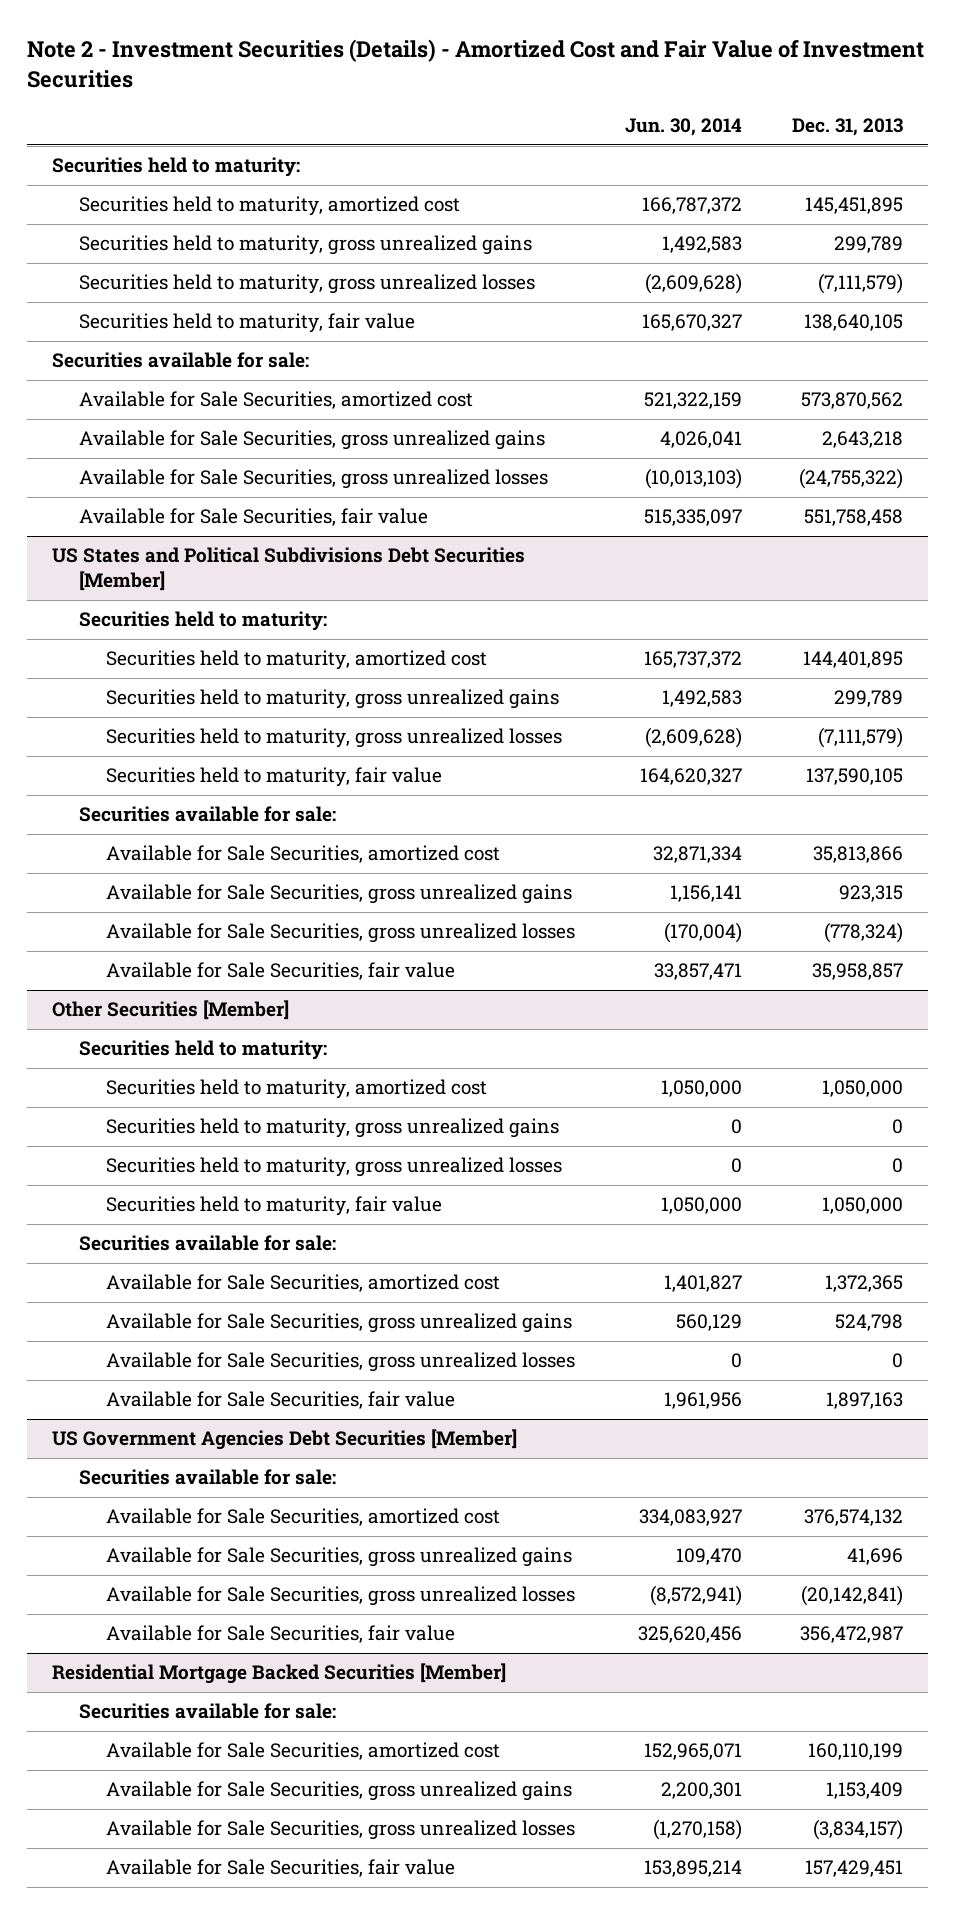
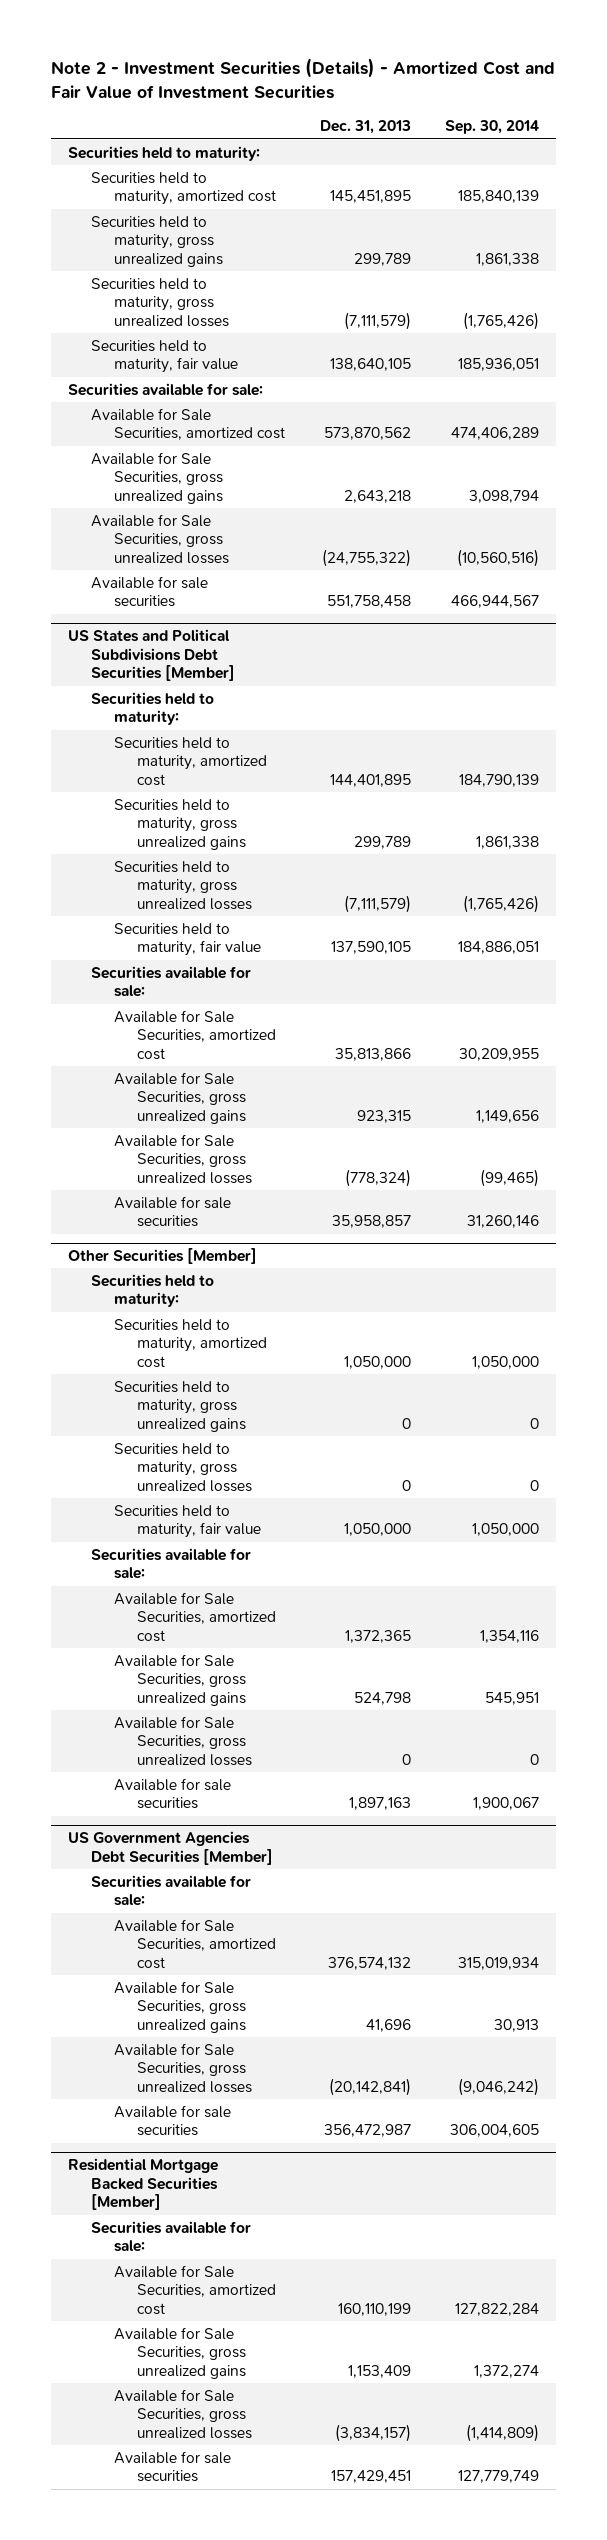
[625,118,743,137] Jun. 30, 2014 -> none
none -> [444,120,539,135] Sep. 30, 2014
[79,508,429,527] Available for Sale Securities, fair value -> [90,575,208,608] Available for sale securities
[106,962,456,981] Available for Sale Securities, fair value -> [114,1195,232,1228] Available for sale securities
[106,1391,456,1410] Available for Sale Securities, fair value -> [114,1777,232,1810] Available for sale securities
[106,1625,456,1644] Available for Sale Securities, fair value -> [114,2104,232,2137] Available for sale securities
[106,1859,456,1878] Available for Sale Securities, fair value -> [114,2450,232,2483] Available for sale securities

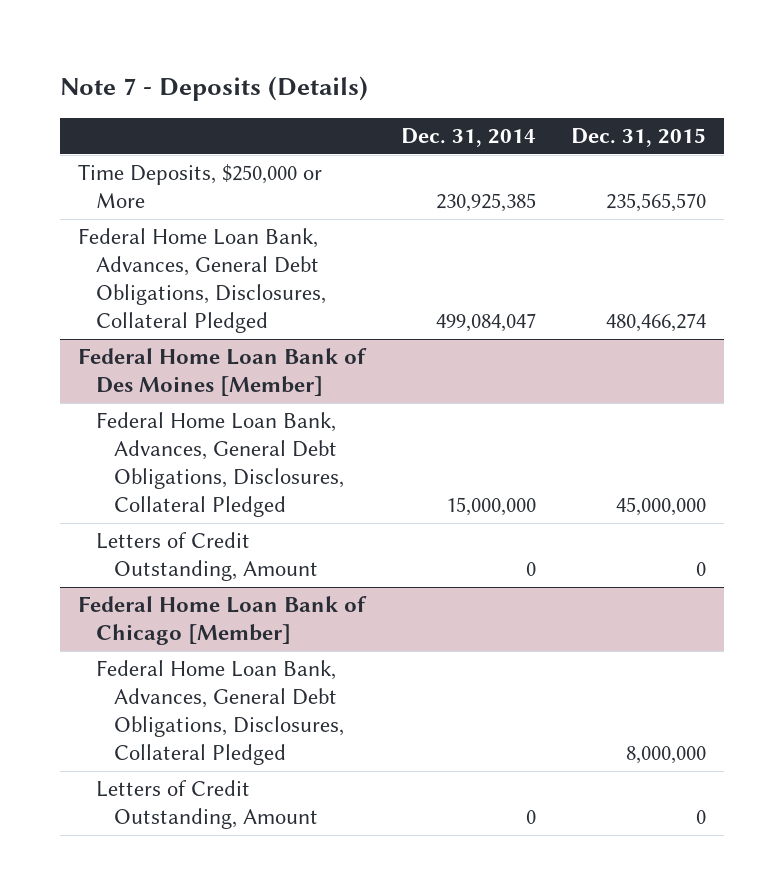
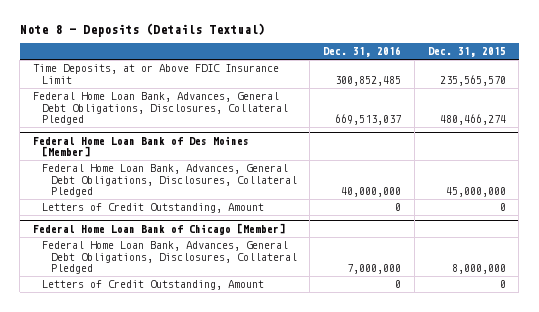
[59,75,368,101] Note 7 - Deposits (Details) -> [19,22,265,37] Note 8 - Deposits (Details Textual)
[400,128,536,148] Dec. 31, 2014 -> none
none -> [323,46,402,58] Dec. 31, 2016
[77,164,322,209] Time Deposits, $250,000 or More -> [33,64,280,84] Time Deposits, at or Above FDIC Insurance Limit

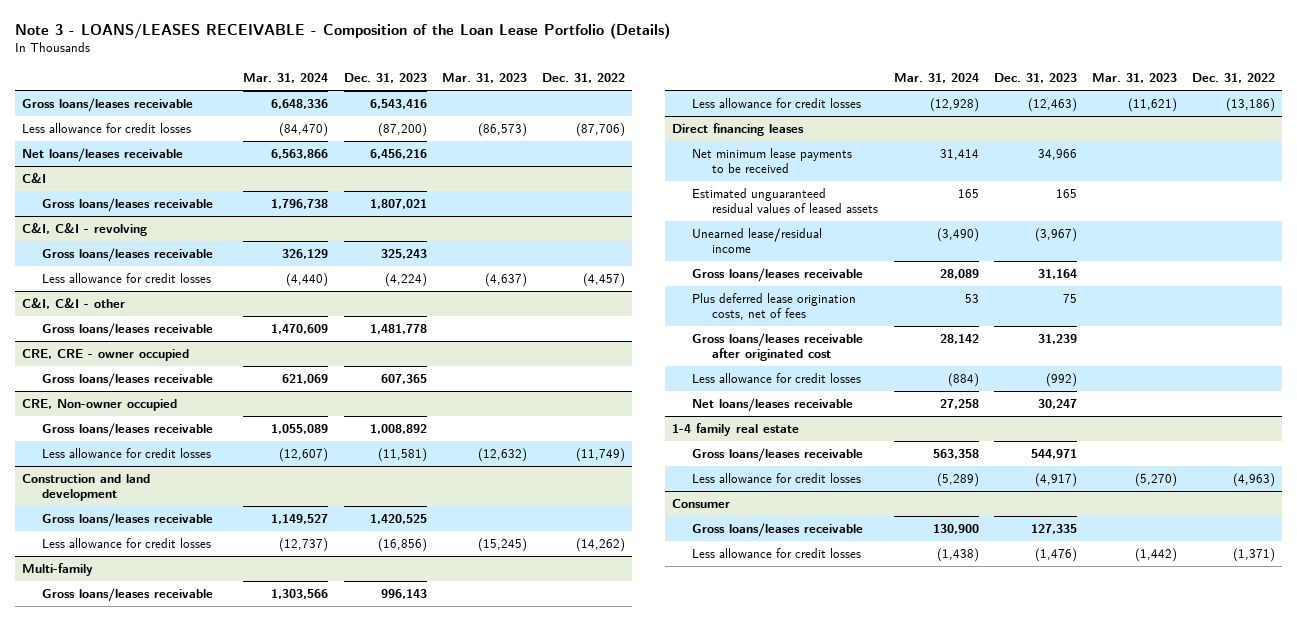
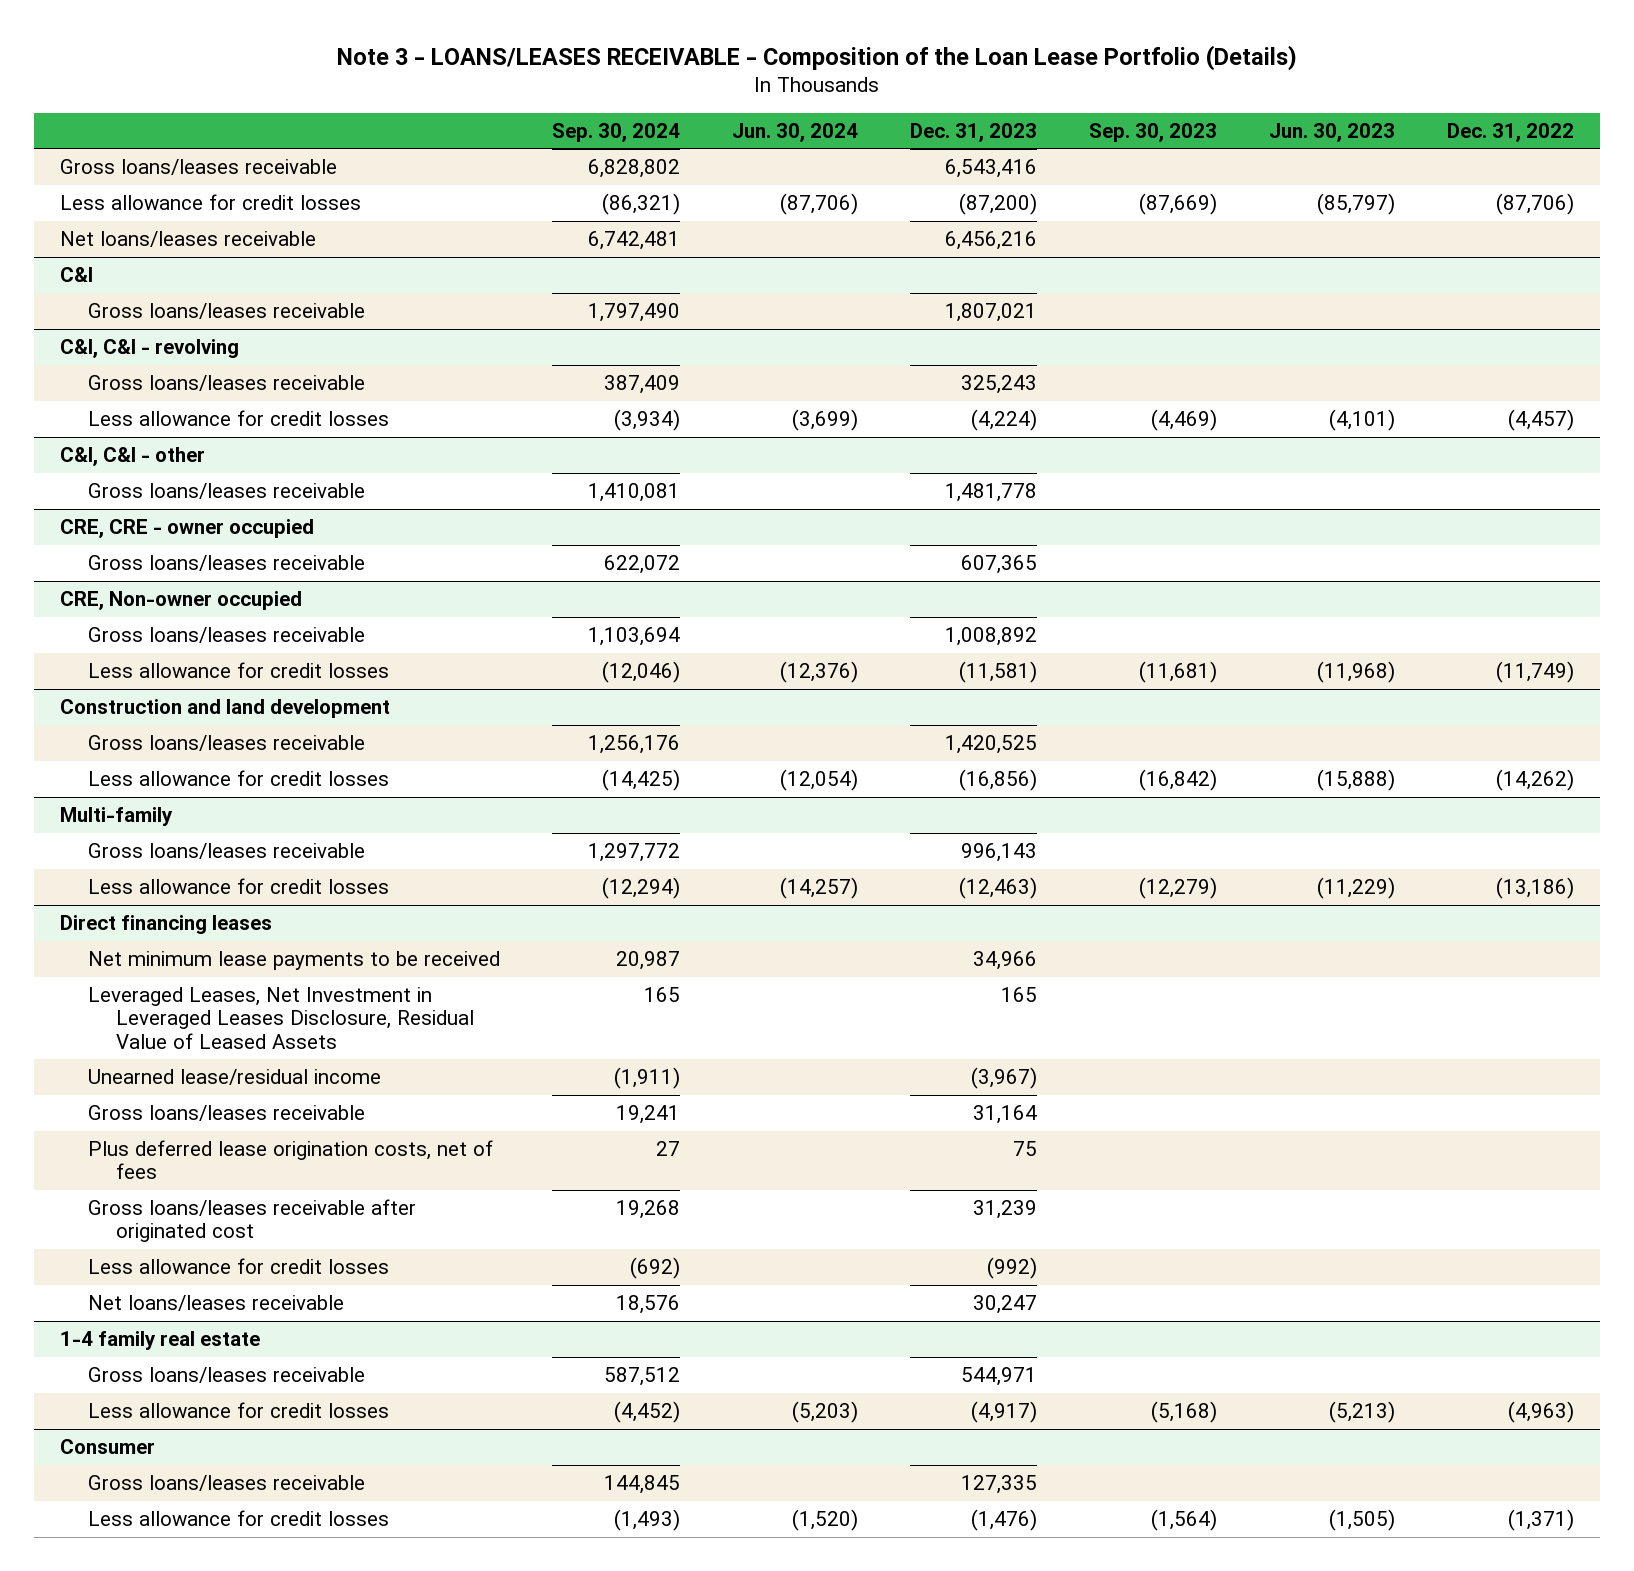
[243,73,329,84] Mar. 31, 2024 -> none
[441,73,527,84] Mar. 31, 2023 -> none
none -> [551,122,680,142] Sep. 30, 2024
none -> [731,122,858,142] Jun. 30, 2024
none -> [1089,122,1218,142] Sep. 30, 2023
none -> [1269,122,1396,142] Jun. 30, 2023
[692,188,879,214] Estimated unguaranteed residual values of leased assets -> [87,986,474,1049] Leveraged Leases, Net Investment in Leveraged Leases Disclosure, Residual Value of Leased Assets

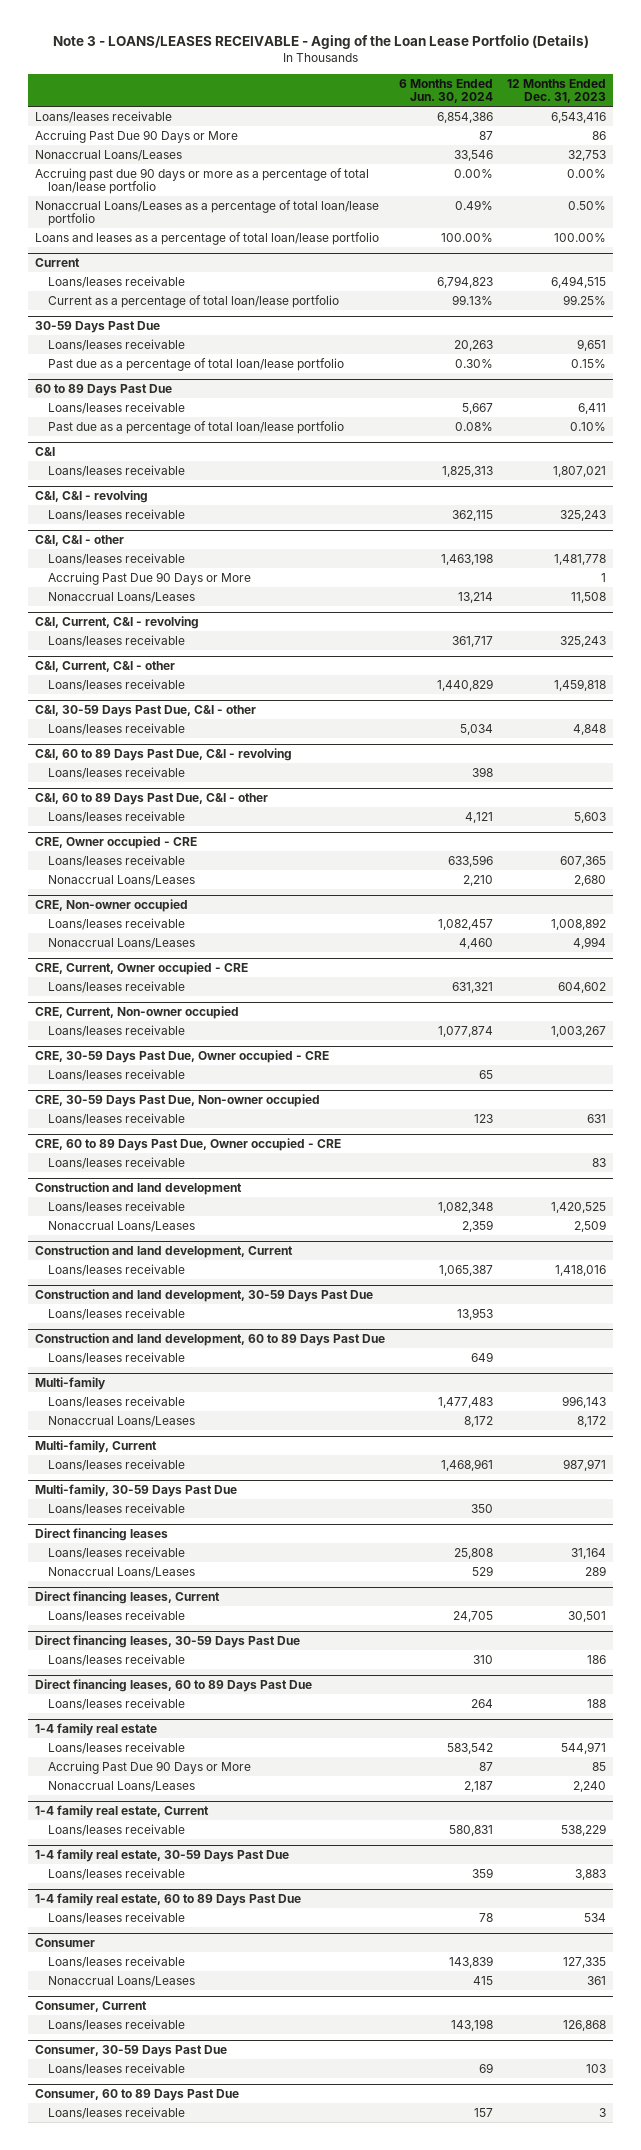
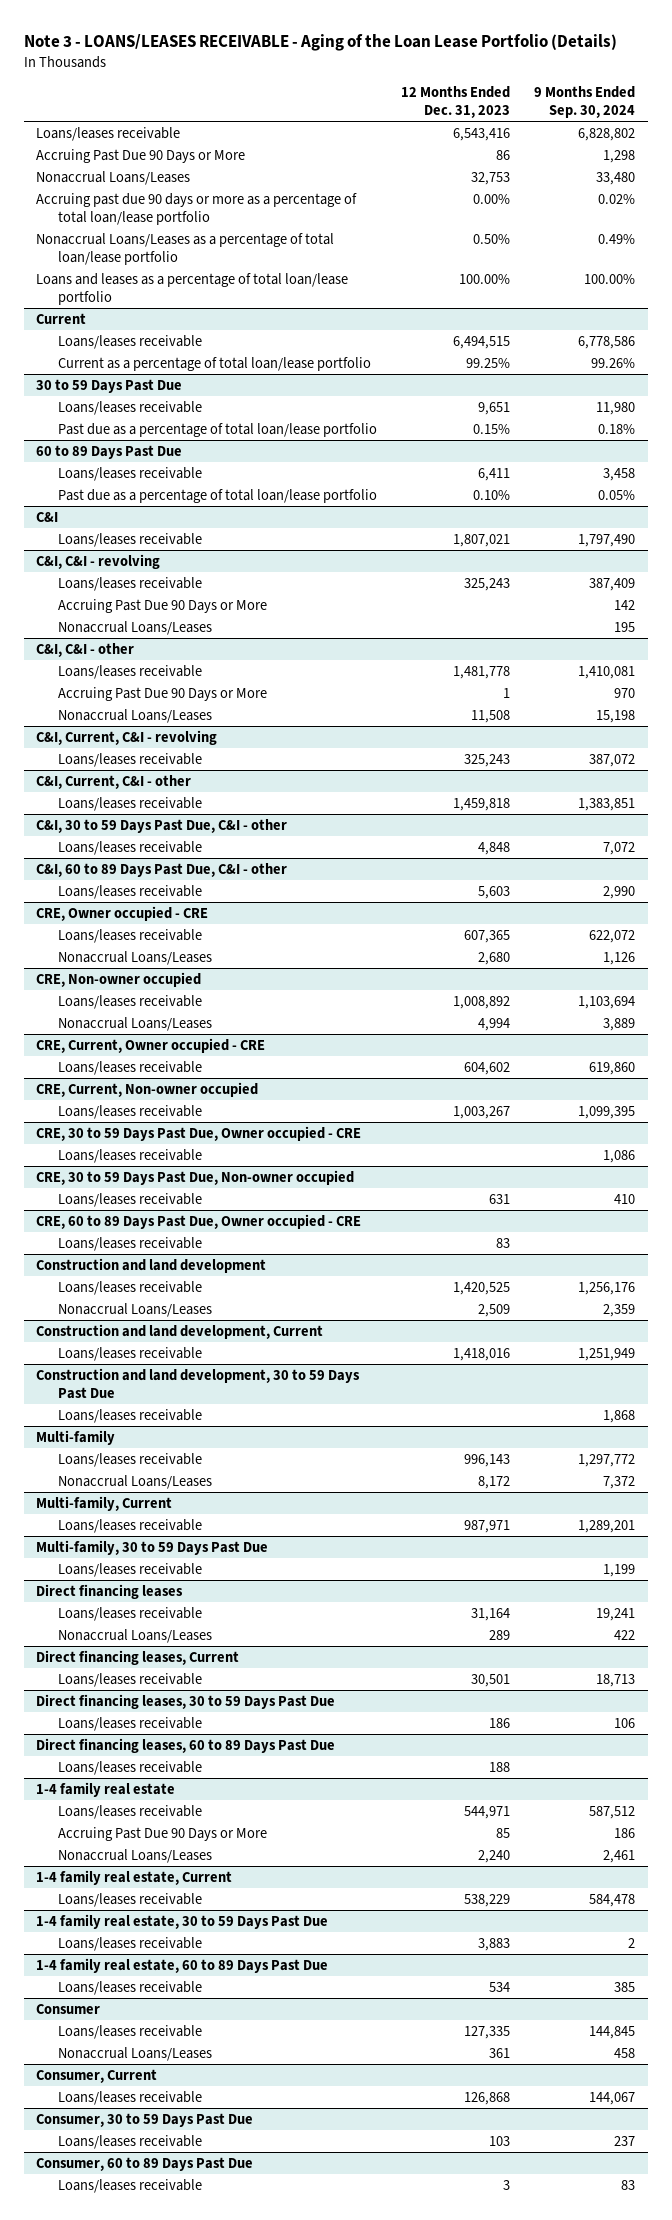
[399,78,494,104] 6 Months Ended Jun. 30, 2024 -> none
none -> [534,86,636,119] 9 Months Ended Sep. 30, 2024
[34,321,160,334] 30-59 Days Past Due -> [36,378,183,393] 30 to 59 Days Past Due
none -> [57,598,267,613] Accruing Past Due 90 Days or More
none -> [57,620,212,635] Nonaccrual Loans/Leases
[34,705,256,718] C&I, 30-59 Days Past Due, C&I - other -> [36,818,288,833] C&I, 30 to 59 Days Past Due, C&I - other
[34,748,292,762] C&I, 60 to 89 Days Past Due, C&I - revolving -> none
[48,766,186,779] Loans/leases receivable -> none
[34,1050,329,1064] CRE, 30-59 Days Past Due, Owner occupied - CRE -> [36,1125,362,1141] CRE, 30 to 59 Days Past Due, Owner occupied - CRE
[34,1094,320,1108] CRE, 30-59 Days Past Due, Non-owner occupied -> [36,1169,355,1185] CRE, 30 to 59 Days Past Due, Non-owner occupied
[48,1307,186,1320] Loans/leases receivable -> none
[34,1333,385,1347] Construction and land development, 60 to 89 Days Past Due -> none
[34,1289,373,1303] Construction and land development, 30-59 Days Past Due -> [36,1367,361,1399] Construction and land development, 30 to 59 Days Past Due
[34,1484,237,1498] Multi-family, 30-59 Days Past Due -> [36,1539,269,1555] Multi-family, 30 to 59 Days Past Due
[34,1635,300,1649] Direct financing leases, 30-59 Days Past Due -> [36,1693,336,1709] Direct financing leases, 30 to 59 Days Past Due
[34,1849,289,1863] 1-4 family real estate, 30-59 Days Past Due -> [36,1913,329,1929] 1-4 family real estate, 30 to 59 Days Past Due
[34,2045,227,2058] Consumer, 30-59 Days Past Due -> [36,2112,254,2127] Consumer, 30 to 59 Days Past Due

